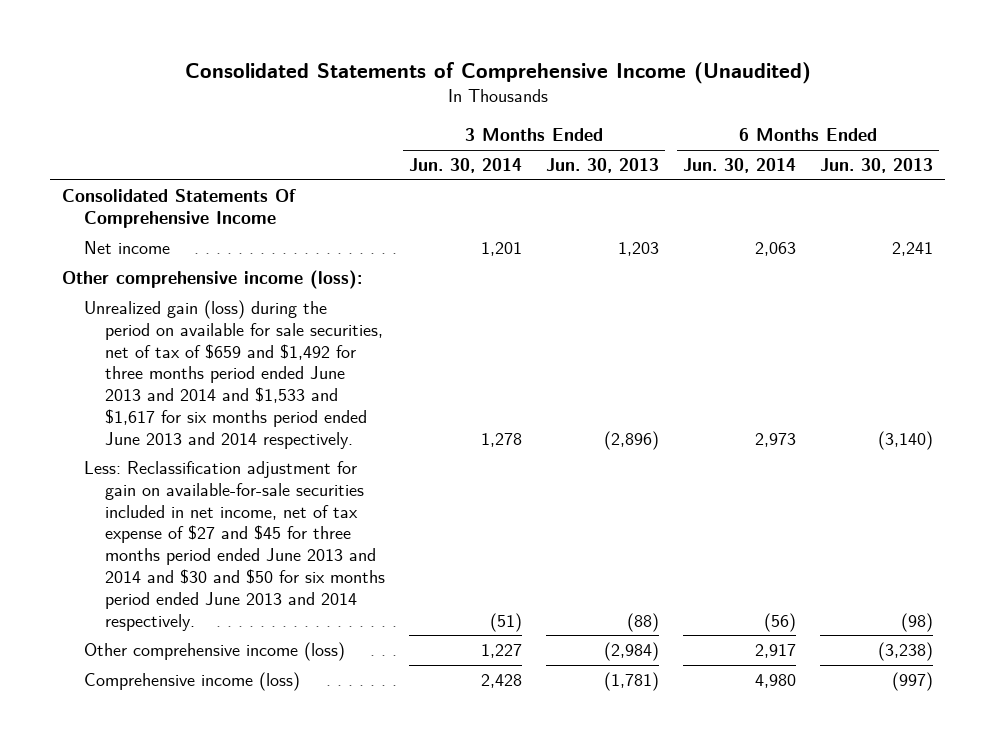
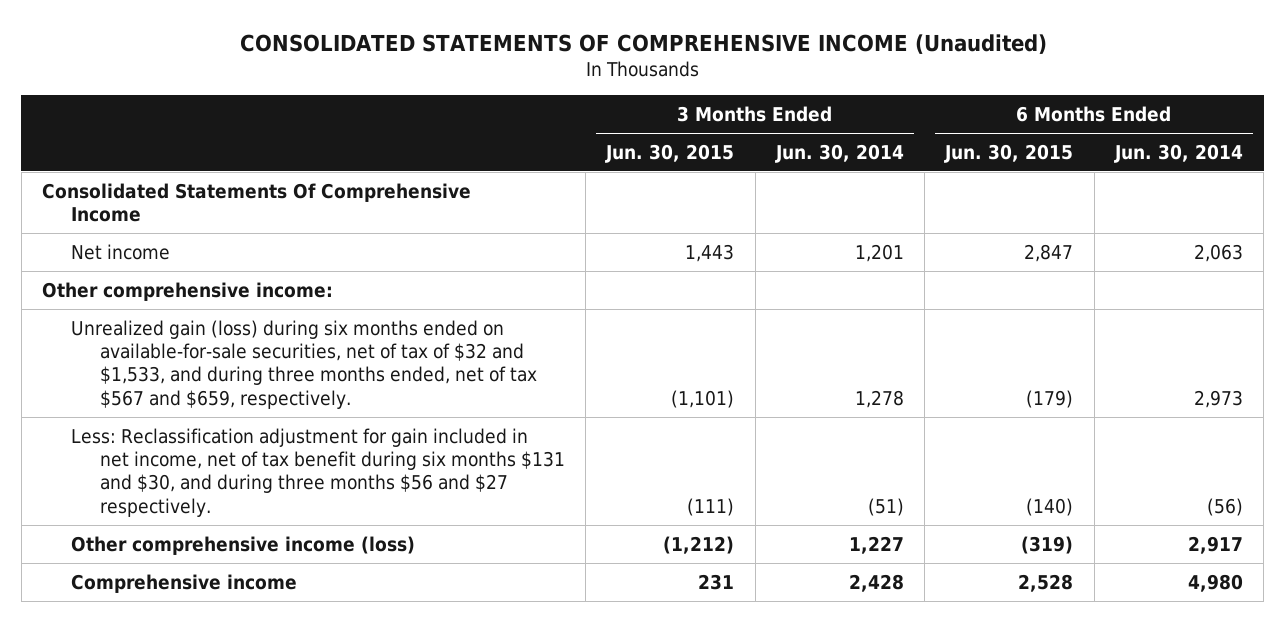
[184,62,811,85] Consolidated Statements of Comprehensive Income (Unaudited) -> [239,33,1047,54] CONSOLIDATED STATEMENTS OF COMPREHENSIVE INCOME (Unaudited)
[545,158,659,174] Jun. 30, 2013 -> none
[820,158,934,174] Jun. 30, 2013 -> none
none -> [605,143,735,163] Jun. 30, 2015
none -> [944,143,1074,163] Jun. 30, 2015
[62,270,363,290] Other comprehensive income (loss): -> [42,281,334,301] Other comprehensive income:
[83,300,383,449] Unrealized gain (loss) during the period on available for sale securities, net of tax of $659 and $1,492 for three months period ended June 2013 and 2014 and $1,533 and $1,617 for six months period ended June 2013 and 2014 respectively. -> [71,319,537,409] Unrealized gain (loss) during six months ended on available-for-sale securities, net of tax of $32 and $1,533, and during three months ended, net of tax $567 and $659, respectively.
[83,461,385,631] Less: Reclassification adjustment for gain on available-for-sale securities included in net income, net of tax expense of $27 and $45 for three months period ended June 2013 and 2014 and $30 and $50 for six months period ended June 2013 and 2014 respectively. -> [71,427,565,517] Less: Reclassification adjustment for gain included in net income, net of tax benefit during six months $131 and $30, and during three months $56 and $27 respectively.
[83,672,300,692] Comprehensive income (loss) -> [71,573,298,593] Comprehensive income

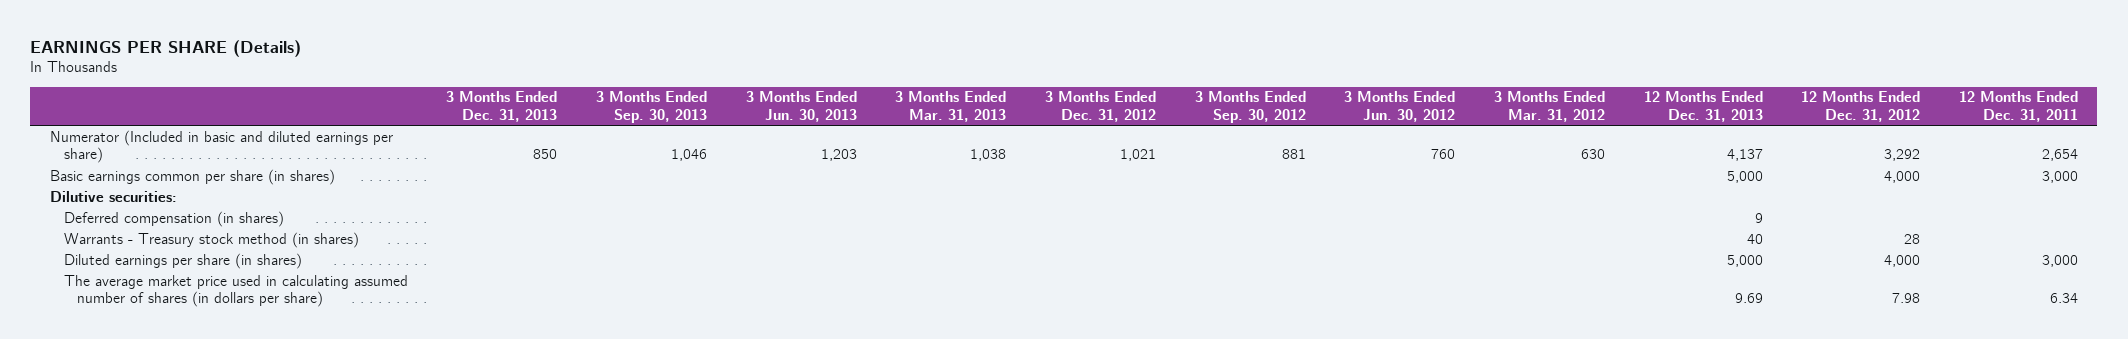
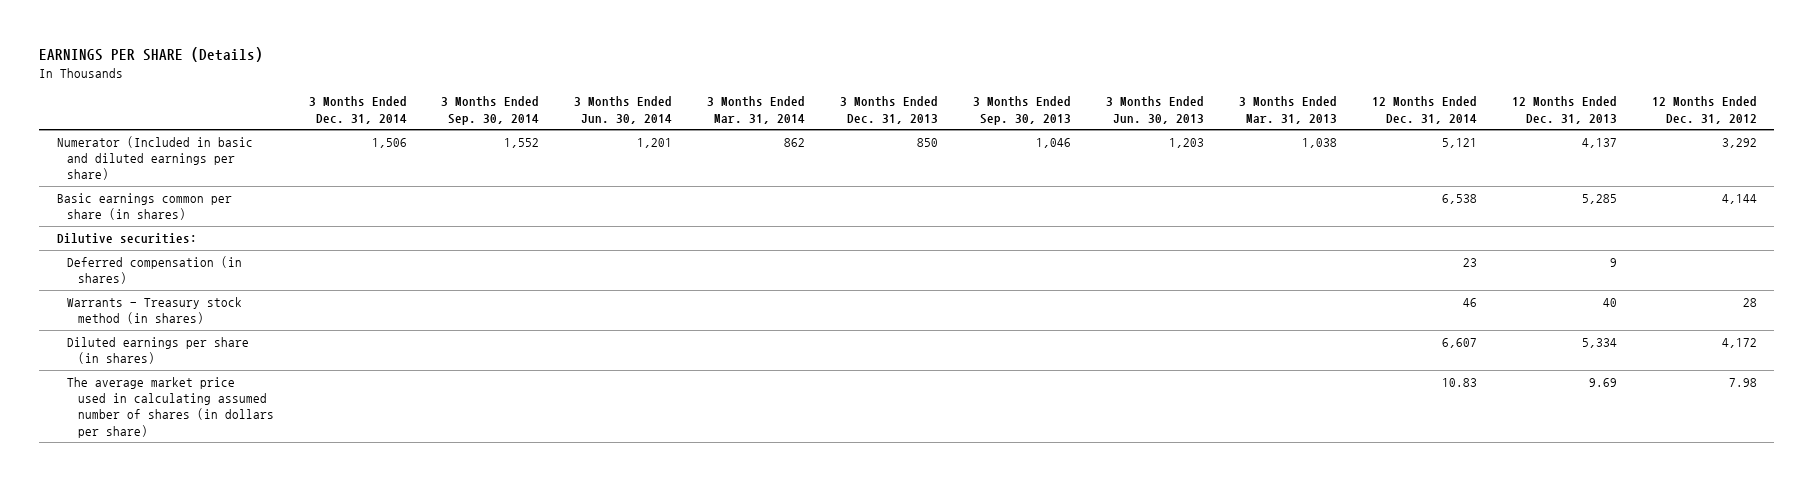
[1045,91,1157,122] 3 Months Ended Dec. 31, 2012 -> none
[1194,91,1306,123] 3 Months Ended Sep. 30, 2012 -> none
[1344,91,1456,122] 3 Months Ended Jun. 30, 2012 -> none
[1494,91,1606,122] 3 Months Ended Mar. 31, 2012 -> none
[1959,91,2079,122] 12 Months Ended Dec. 31, 2011 -> none
none -> [308,96,407,124] 3 Months Ended Dec. 31, 2014
none -> [441,96,540,125] 3 Months Ended Sep. 30, 2014
none -> [574,96,673,124] 3 Months Ended Jun. 30, 2014
none -> [707,96,806,124] 3 Months Ended Mar. 31, 2014
none -> [1371,96,1477,124] 12 Months Ended Dec. 31, 2014
[1726,170,1763,183] 5,000 -> [1581,193,1617,204] 5,285
[1884,170,1921,183] 4,000 -> [1721,193,1757,204] 4,144
[1726,254,1763,267] 5,000 -> [1581,337,1617,348] 5,334
[1884,254,1921,267] 4,000 -> [1721,337,1757,348] 4,172

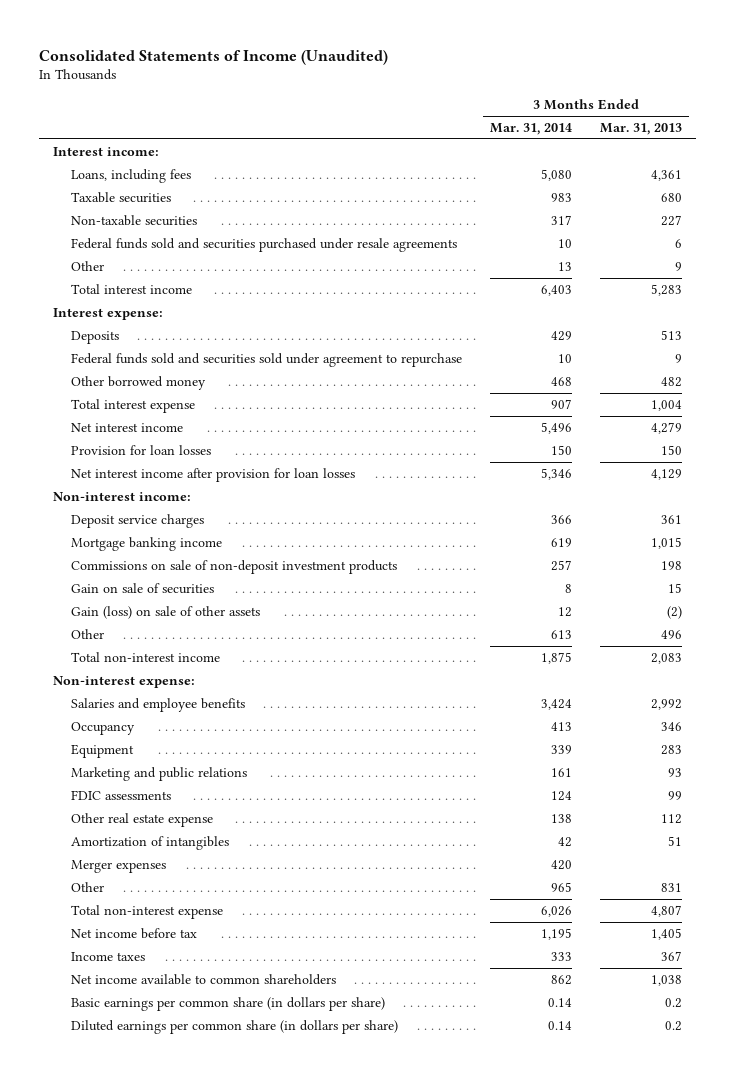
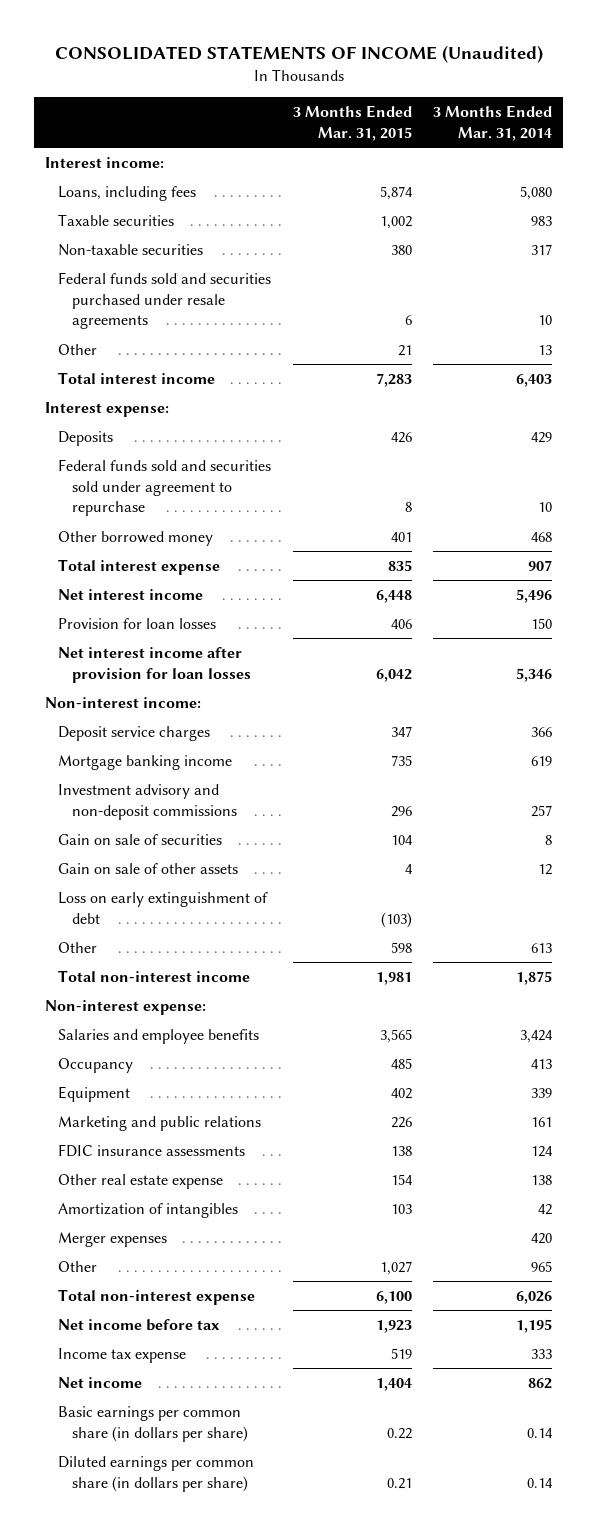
[39,49,389,65] Consolidated Statements of Income (Unaudited) -> [54,45,543,64] CONSOLIDATED STATEMENTS OF INCOME (Unaudited)
[600,122,683,135] Mar. 31, 2013 -> none
none -> [292,104,412,141] 3 Months Ended Mar. 31, 2015
[71,559,398,574] Commissions on sale of non-deposit investment products -> [58,783,237,820] Investment advisory and non-deposit commissions
[71,605,261,619] Gain (loss) on sale of other assets -> [58,862,239,874] Gain on sale of other assets
none -> [58,891,269,924] Loss on early extinguishment of debt
[71,789,172,800] FDIC assessments -> [58,1143,246,1157] FDIC insurance assessments
[71,951,146,961] Income taxes -> [58,1347,187,1363] Income tax expense
[71,973,337,985] Net income available to common shareholders -> [58,1376,143,1388] Net income

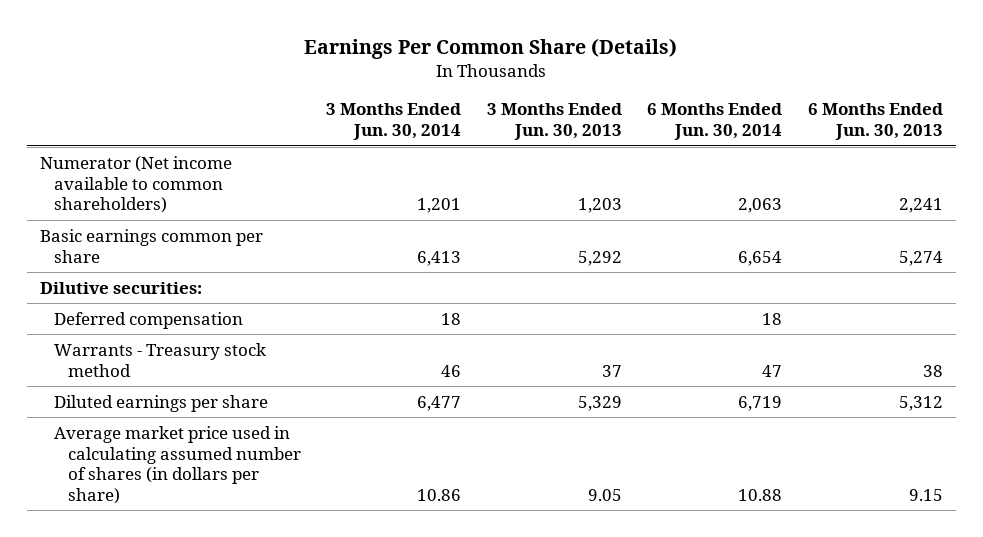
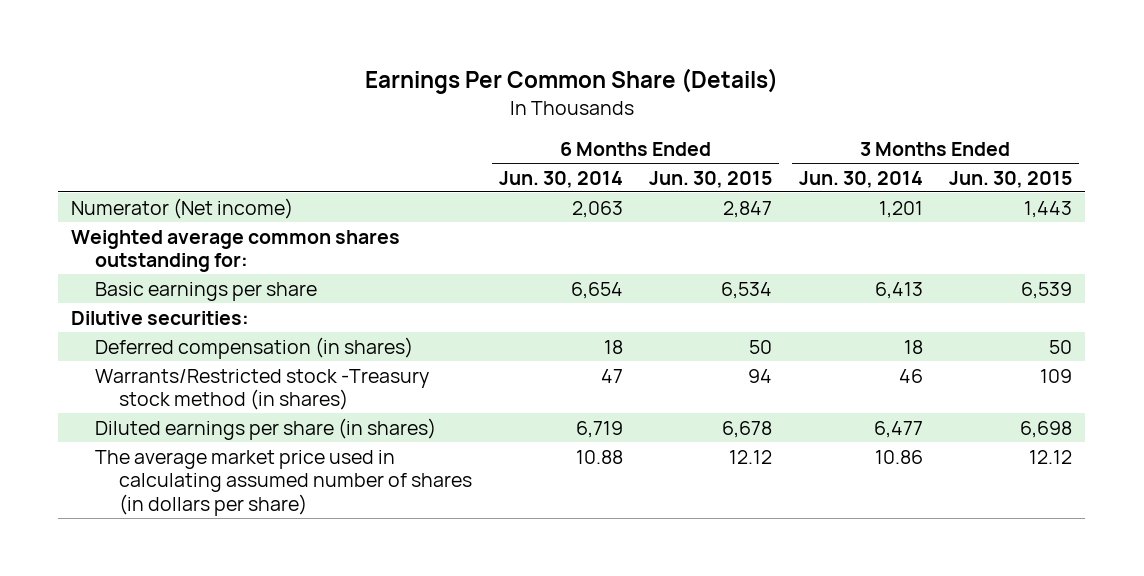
[486,103,622,141] 3 Months Ended Jun. 30, 2013 -> none
[807,103,943,141] 6 Months Ended Jun. 30, 2013 -> none
none -> [649,170,773,188] Jun. 30, 2015
none -> [949,170,1073,188] Jun. 30, 2015
[39,155,232,214] Numerator (Net income available to common shareholders) -> [71,197,294,219] Numerator (Net income)
none -> [71,229,401,273] Weighted average common shares outstanding for:
[39,228,263,263] Basic earnings common per share -> [95,281,318,301] Basic earnings per share
[53,311,243,329] Deferred compensation -> [95,336,414,359] Deferred compensation (in shares)
[53,342,266,377] Warrants - Treasury stock method -> [95,368,430,411] Warrants/Restricted stock -Treasury stock method (in shares)
[53,394,268,412] Diluted earnings per share -> [95,417,437,440] Diluted earnings per share (in shares)
[53,425,301,504] Average market price used in calculating assumed number of shares (in dollars per share) -> [95,449,473,516] The average market price used in calculating assumed number of shares (in dollars per share)

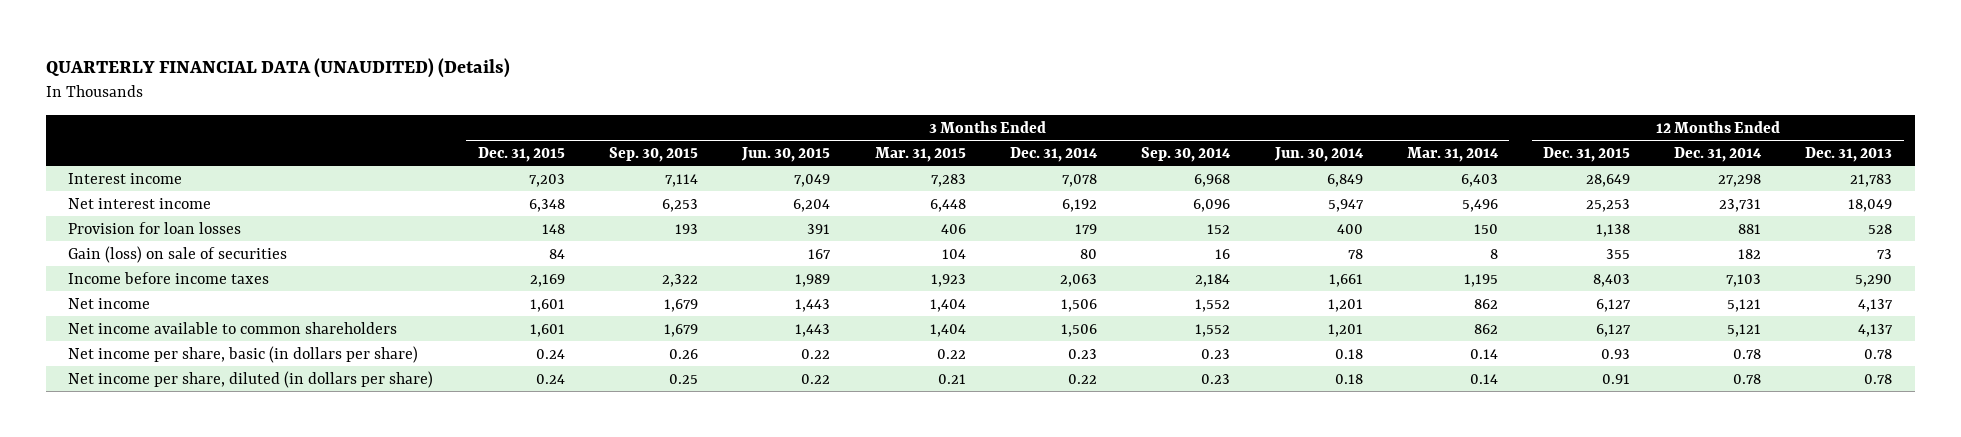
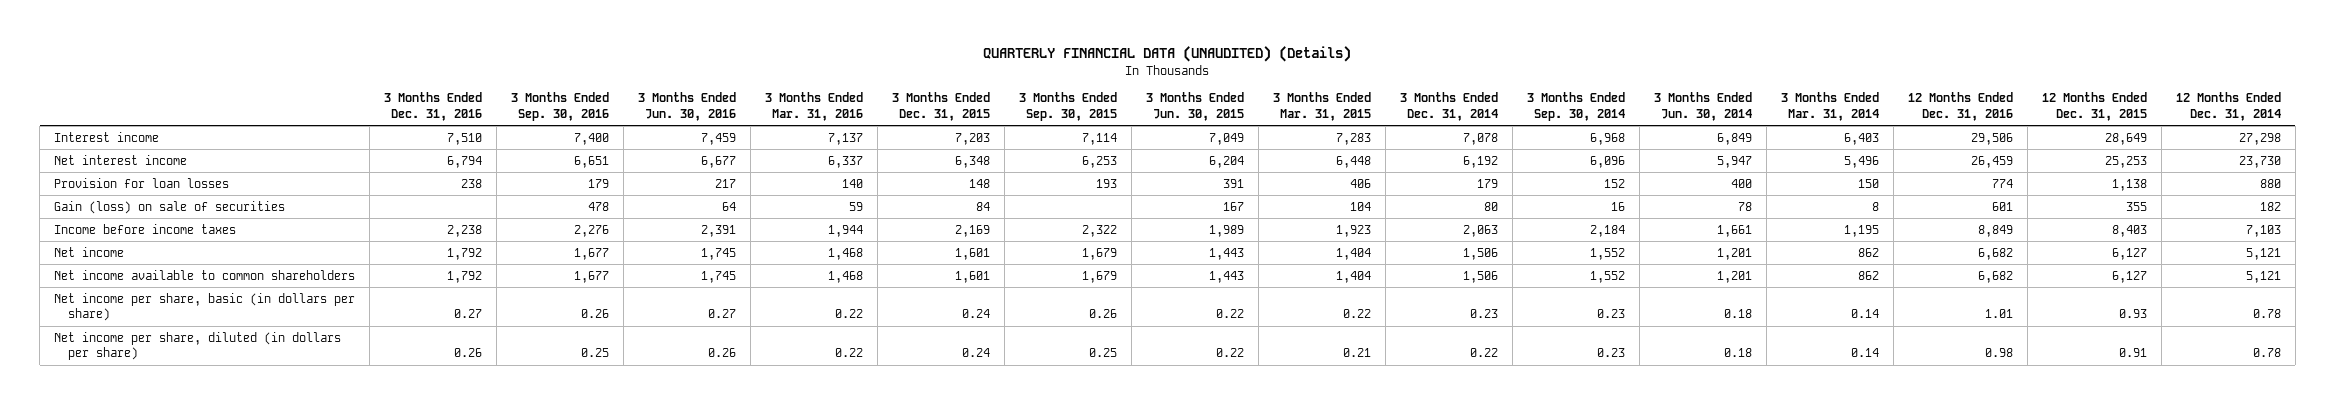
[1805,146,1893,162] Dec. 31, 2013 -> none
none -> [384,92,483,121] 3 Months Ended Dec. 31, 2016
none -> [511,92,610,121] 3 Months Ended Sep. 30, 2016
none -> [638,92,737,121] 3 Months Ended Jun. 30, 2016
none -> [765,92,864,121] 3 Months Ended Mar. 31, 2016
none -> [1907,92,2013,121] 12 Months Ended Dec. 31, 2016
[1719,198,1762,212] 23,731 -> [2238,155,2281,168] 23,730
[1738,223,1762,234] 881 -> [2259,178,2281,188] 880

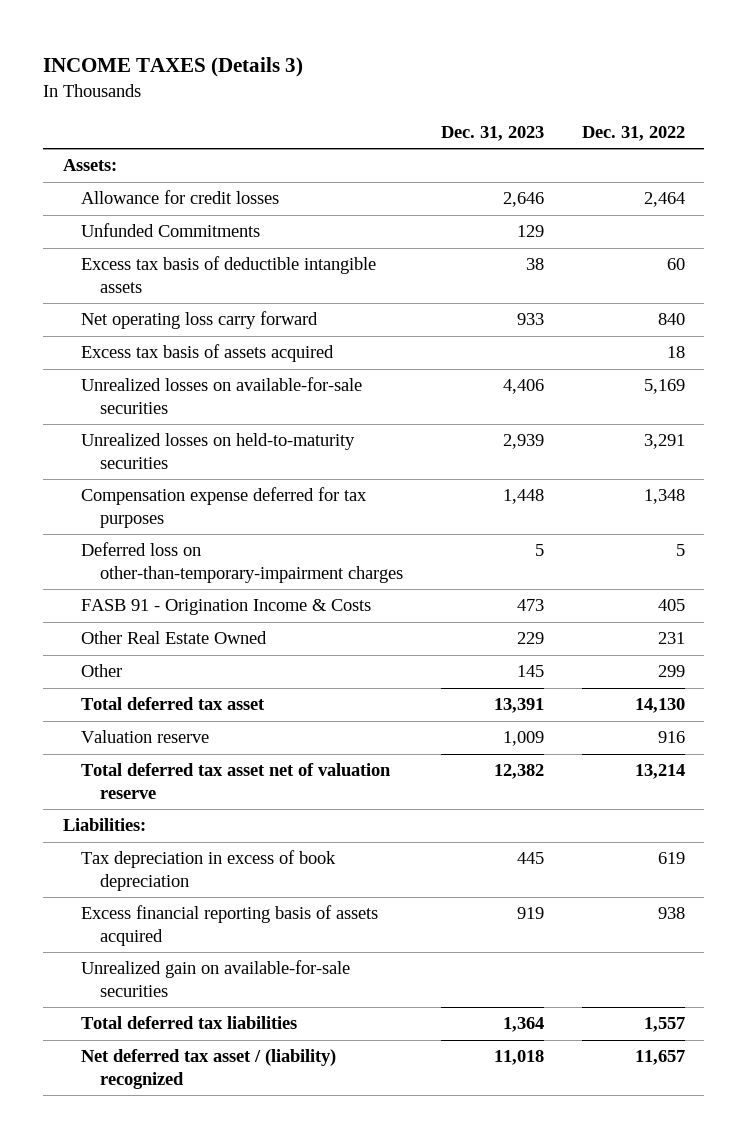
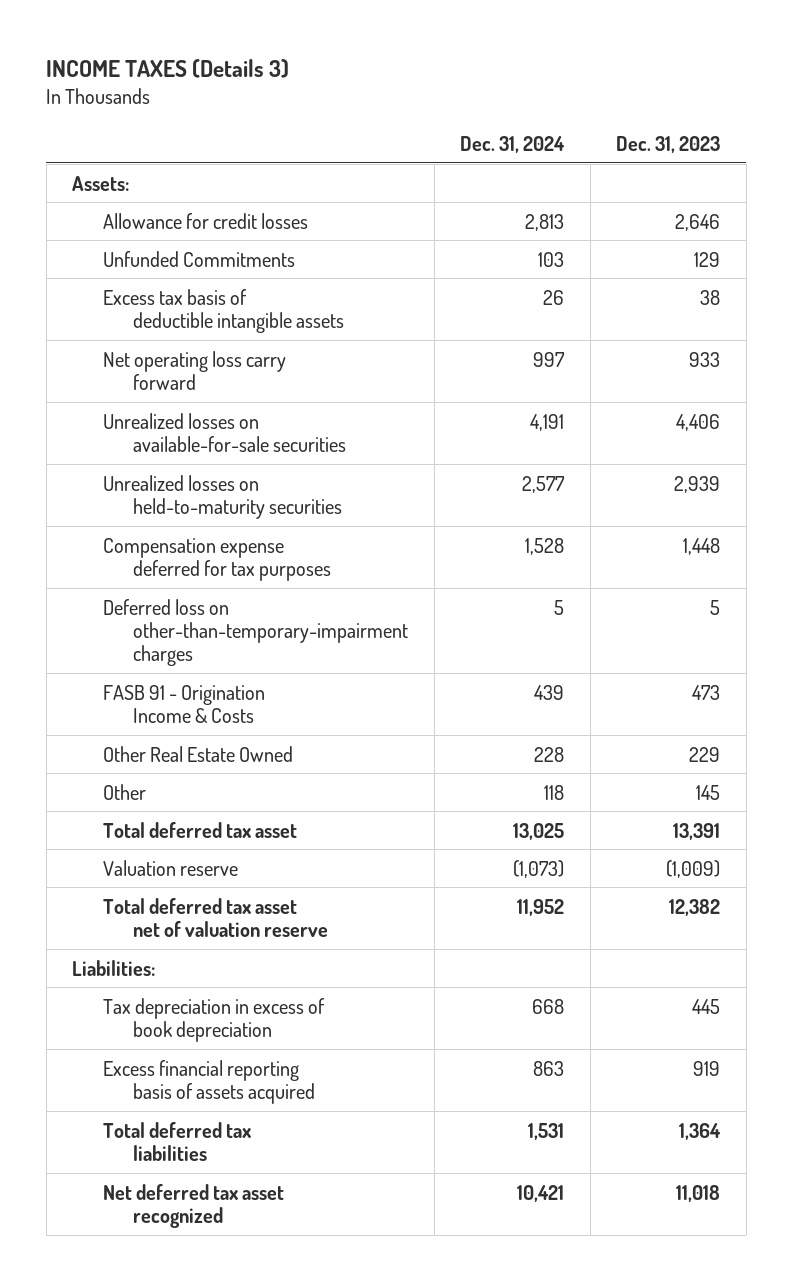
[582,125,686,141] Dec. 31, 2022 -> none
none -> [460,135,566,153] Dec. 31, 2024
[81,344,335,363] Excess tax basis of assets acquired -> none
[502,731,544,747] 1,009 -> [666,859,721,878] (1,009)
[81,960,351,997] Unrealized gain on available-for-sale securities -> none
[81,1049,337,1089] Net deferred tax asset / (liability) recognized -> [102,1183,284,1228] Net deferred tax asset recognized

